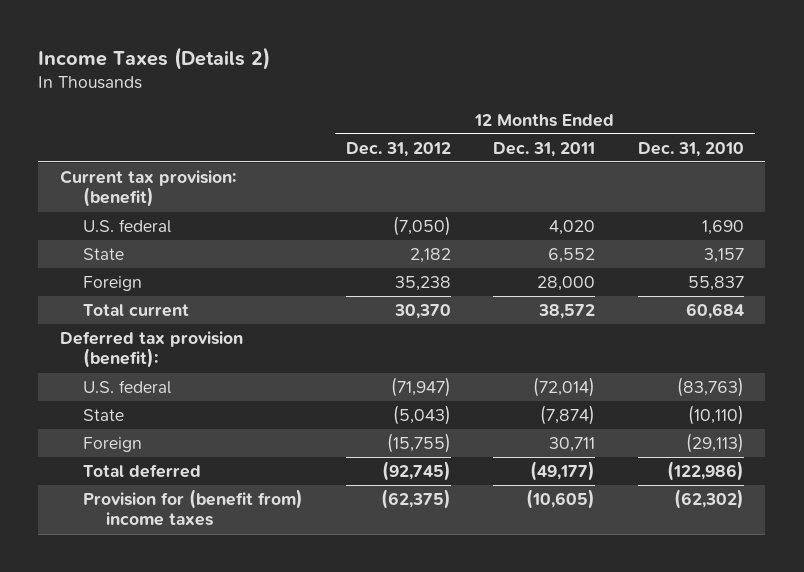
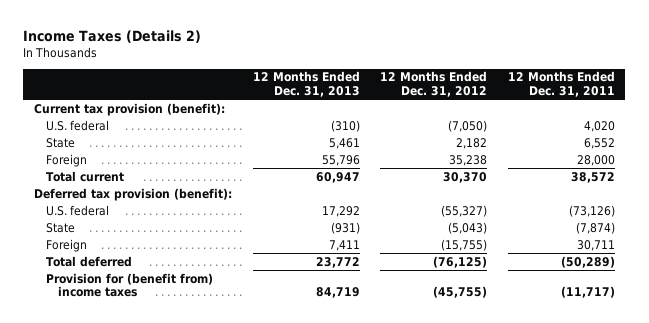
[638,141,745,157] Dec. 31, 2010 -> none
none -> [252,71,360,97] 12 Months Ended Dec. 31, 2013
[59,169,236,208] Current tax provision: (benefit) -> [33,102,225,116] Current tax provision (benefit):
[390,376,451,397] (71,947) -> [441,204,488,217] (55,327)
[533,376,596,397] (72,014) -> [569,204,616,217] (73,126)
[381,460,451,481] (92,745) -> [433,255,488,268] (76,125)
[530,460,596,481] (49,177) -> [561,255,616,268] (50,289)
[380,488,451,509] (62,375) -> [433,286,488,299] (45,755)
[526,488,596,509] (10,605) -> [561,286,616,299] (11,717)

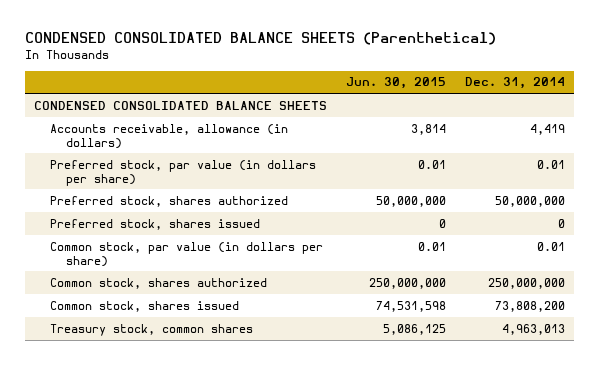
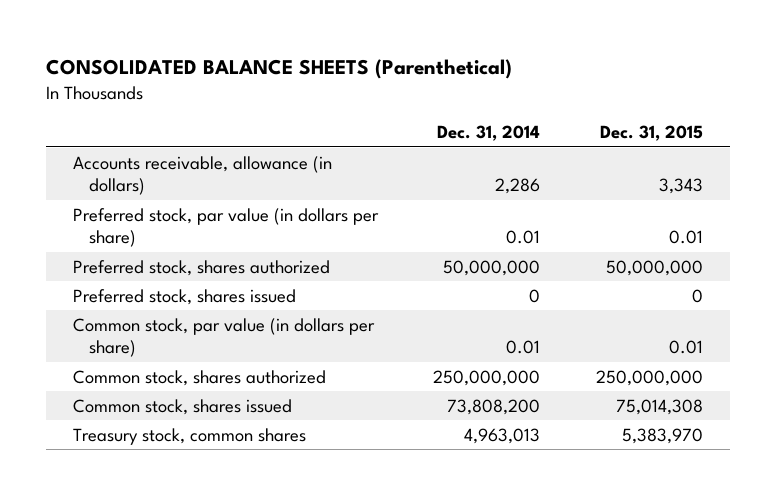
[24,32,496,46] CONDENSED CONSOLIDATED BALANCE SHEETS (Parenthetical) -> [45,59,512,80] CONSOLIDATED BALANCE SHEETS (Parenthetical)
[345,77,446,90] Jun. 30, 2015 -> none
none -> [599,125,703,142] Dec. 31, 2015
[34,100,328,110] CONDENSED CONSOLIDATED BALANCE SHEETS -> none
[529,123,565,135] 4,419 -> [495,178,541,195] 2,286

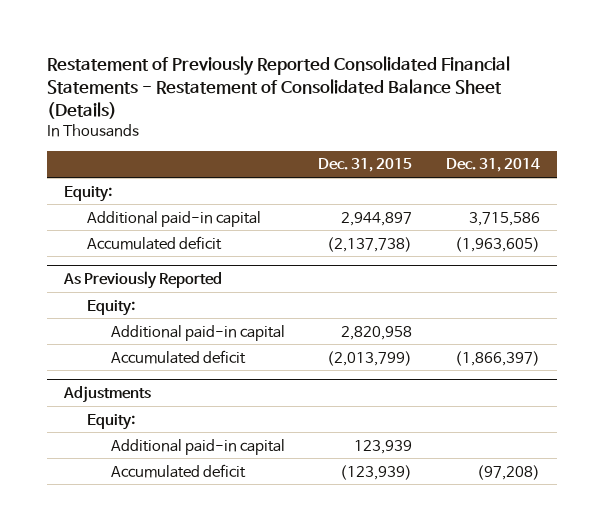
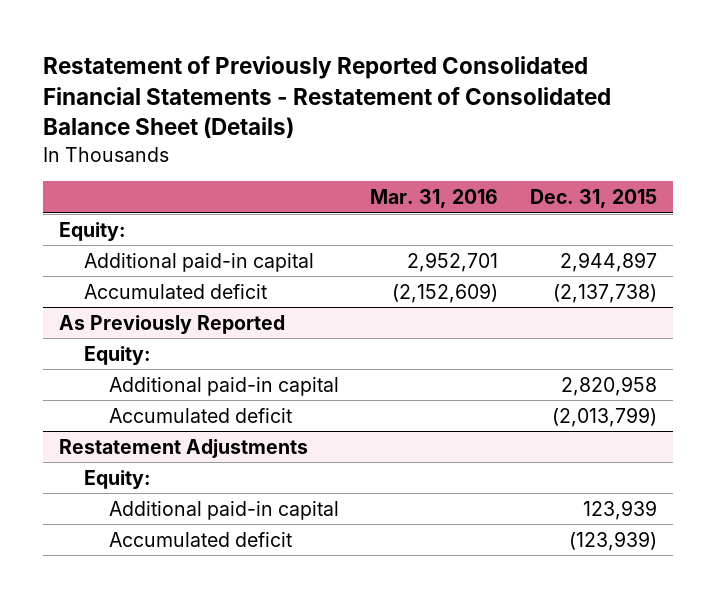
[446,158,541,173] Dec. 31, 2014 -> none
none -> [370,189,499,209] Mar. 31, 2016
[62,385,151,403] Adjustments -> [59,438,309,458] Restatement Adjustments

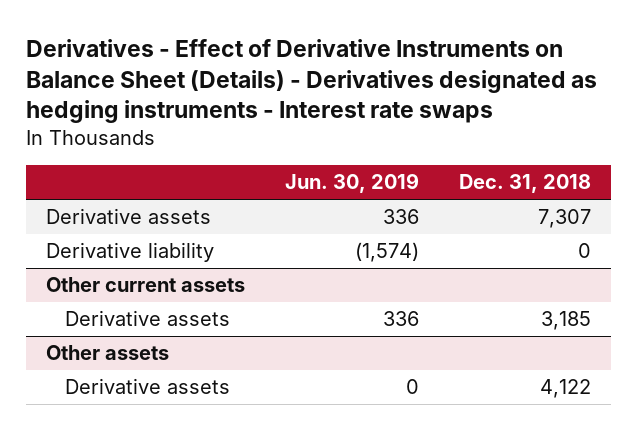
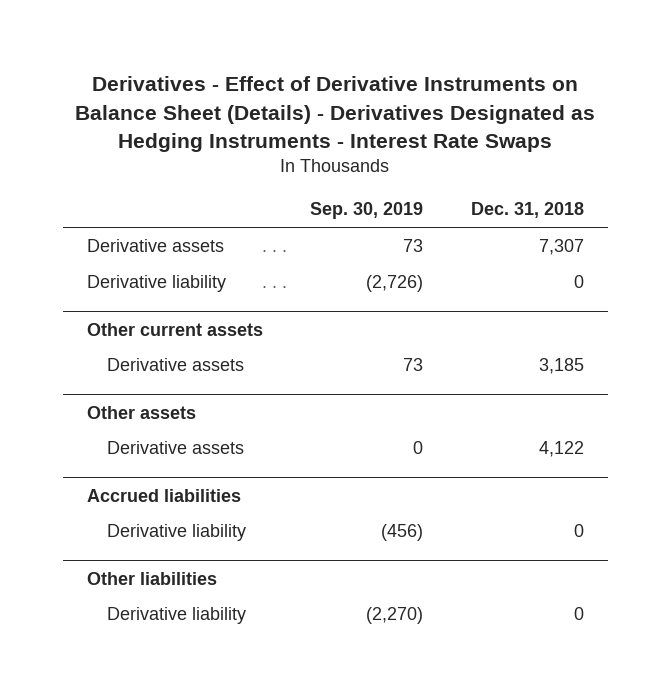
[25,38,597,124] Derivatives - Effect of Derivative Instruments on Balance Sheet (Details) - Derivatives designated as hedging instruments - Interest rate swaps -> [75,76,596,152] Derivatives - Effect of Derivative Instruments on Balance Sheet (Details) - Derivatives Designated as Hedging Instruments - Interest Rate Swaps
[284,173,419,194] Jun. 30, 2019 -> none
none -> [310,202,424,220] Sep. 30, 2019
none -> [86,488,241,502] Accrued liabilities
none -> [106,524,246,542] Derivative liability
none -> [86,571,217,585] Other liabilities
none -> [106,607,246,625] Derivative liability

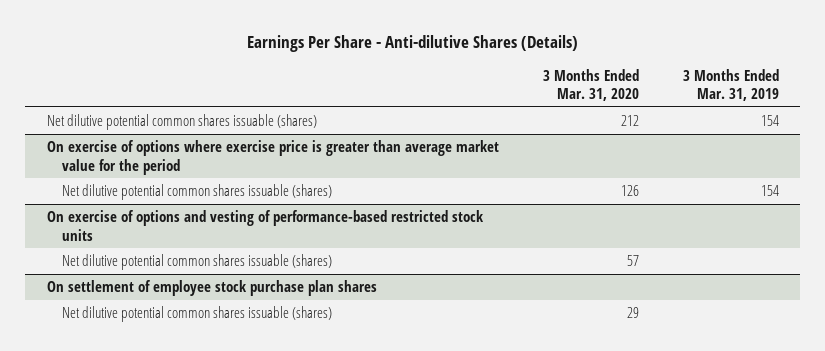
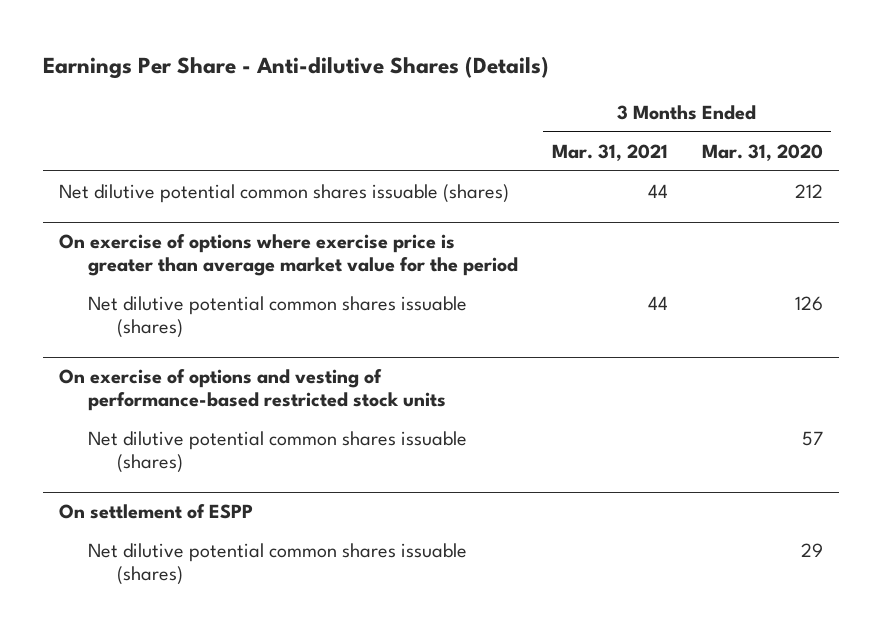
[682,68,779,101] 3 Months Ended Mar. 31, 2019 -> none
none -> [551,143,668,161] Mar. 31, 2021
[46,280,377,297] On settlement of employee stock purchase plan shares -> [59,504,254,520] On settlement of ESPP

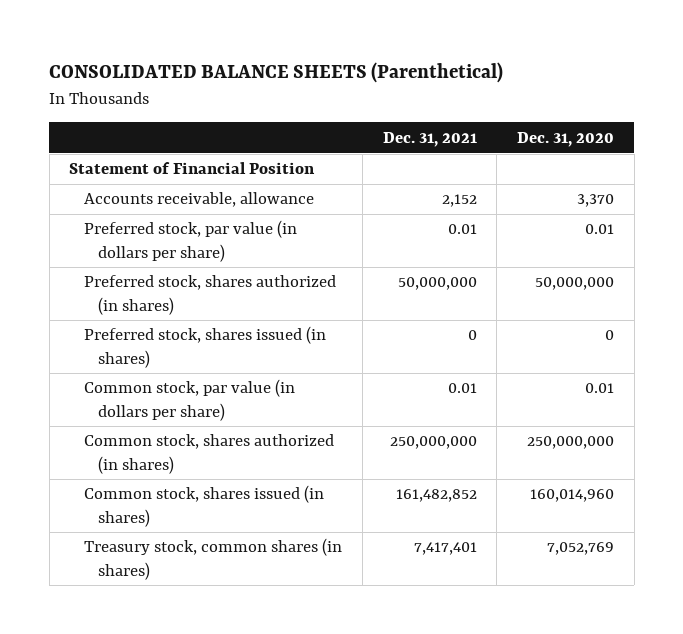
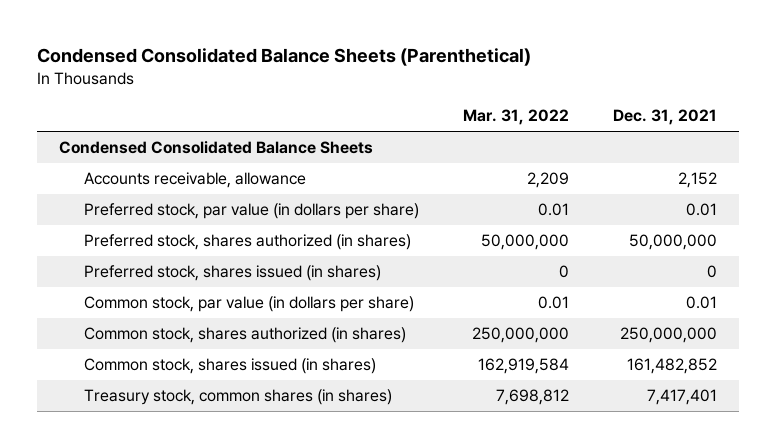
[49,62,504,84] CONSOLIDATED BALANCE SHEETS (Parenthetical) -> [36,47,531,66] Condensed Consolidated Balance Sheets (Parenthetical)
[517,131,615,147] Dec. 31, 2020 -> none
none -> [462,109,569,126] Mar. 31, 2022
[69,162,316,175] Statement of Financial Position -> [58,141,373,155] Condensed Consolidated Balance Sheets

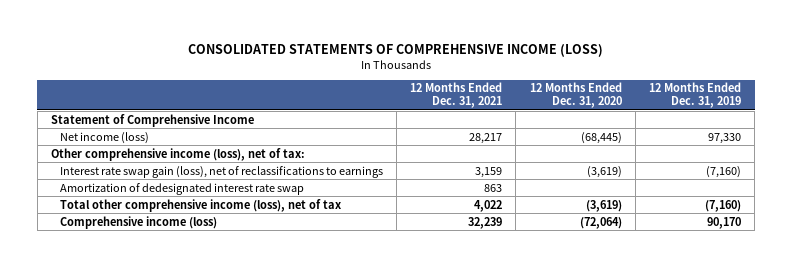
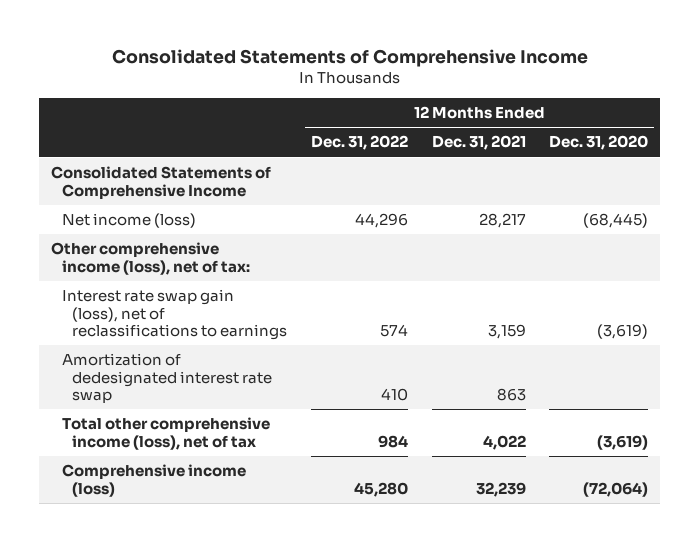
[187,44,603,58] CONSOLIDATED STATEMENTS OF COMPREHENSIVE INCOME (LOSS) -> [111,48,588,67] Consolidated Statements of Comprehensive Income
[648,82,741,109] 12 Months Ended Dec. 31, 2019 -> none
none -> [310,135,408,151] Dec. 31, 2022
[50,113,254,127] Statement of Comprehensive Income -> [51,166,272,199] Consolidated Statements of Comprehensive Income

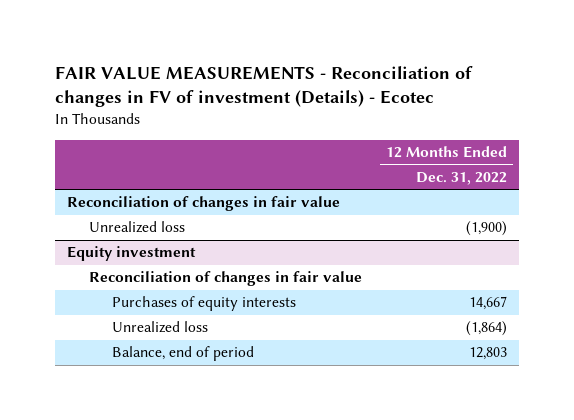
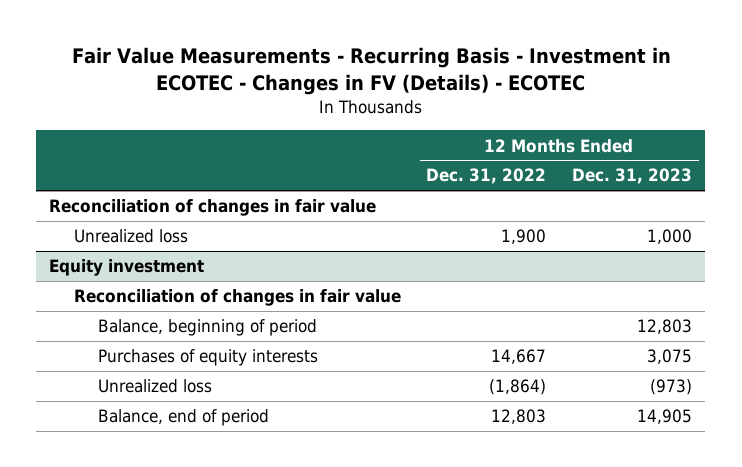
[54,65,473,108] FAIR VALUE MEASUREMENTS - Reconciliation of changes in FV of investment (Details) - Ecotec -> [71,46,671,95] Fair Value Measurements - Recurring Basis - Investment in ECOTEC - Changes in FV (Details) - ECOTEC
none -> [572,168,693,185] Dec. 31, 2023
[466,221,508,237] (1,900) -> [501,229,547,245] 1,900
none -> [98,319,318,337] Balance, beginning of period

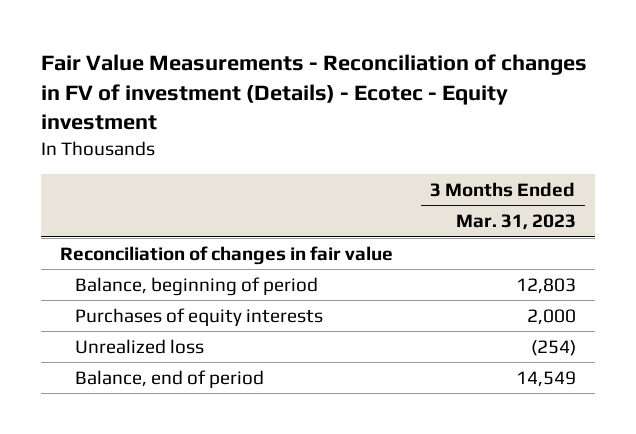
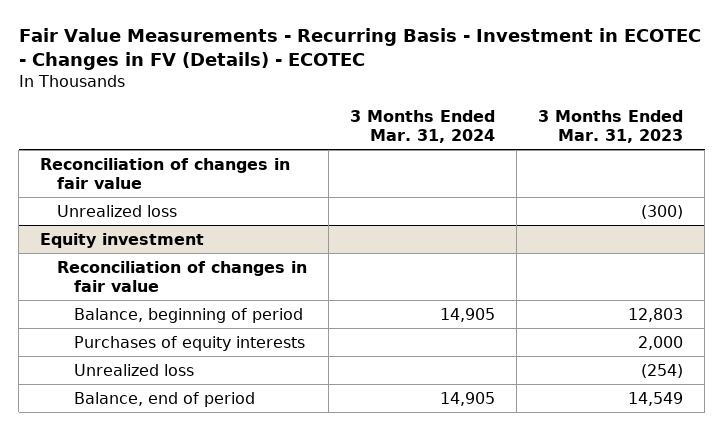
[40,54,587,131] Fair Value Measurements - Reconciliation of changes in FV of investment (Details) - Ecotec - Equity investment -> [18,28,701,71] Fair Value Measurements - Recurring Basis - Investment in ECOTEC - Changes in FV (Details) - ECOTEC
none -> [350,109,496,143] 3 Months Ended Mar. 31, 2024
none -> [57,204,178,217] Unrealized loss
none -> [40,232,205,248] Equity investment
none -> [57,260,308,292] Reconciliation of changes in fair value

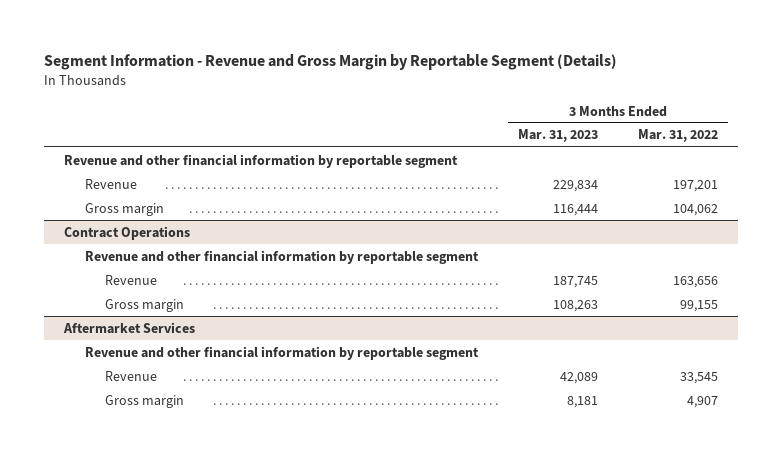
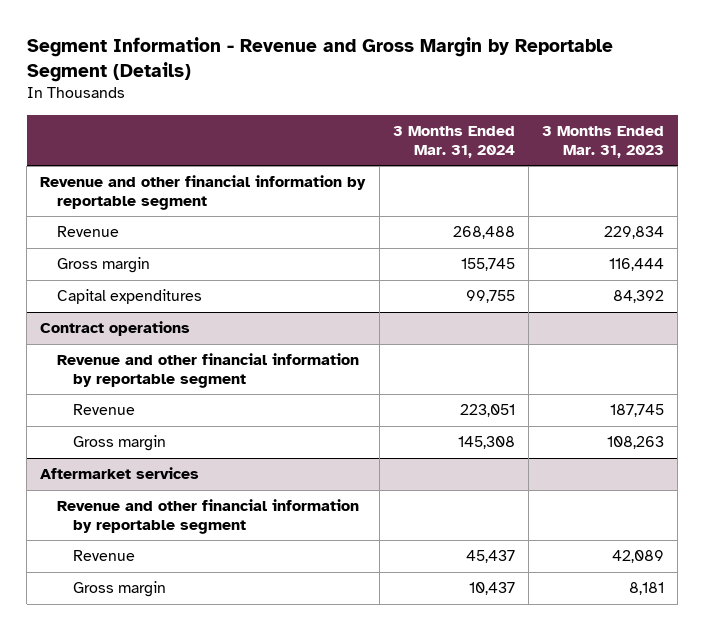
[638,129,719,143] Mar. 31, 2022 -> none
none -> [392,125,515,158] 3 Months Ended Mar. 31, 2024
none -> [56,289,202,305] Capital expenditures
[64,225,191,240] Contract Operations -> [40,321,191,337] Contract operations
[63,321,196,334] Aftermarket Services -> [40,467,200,480] Aftermarket services

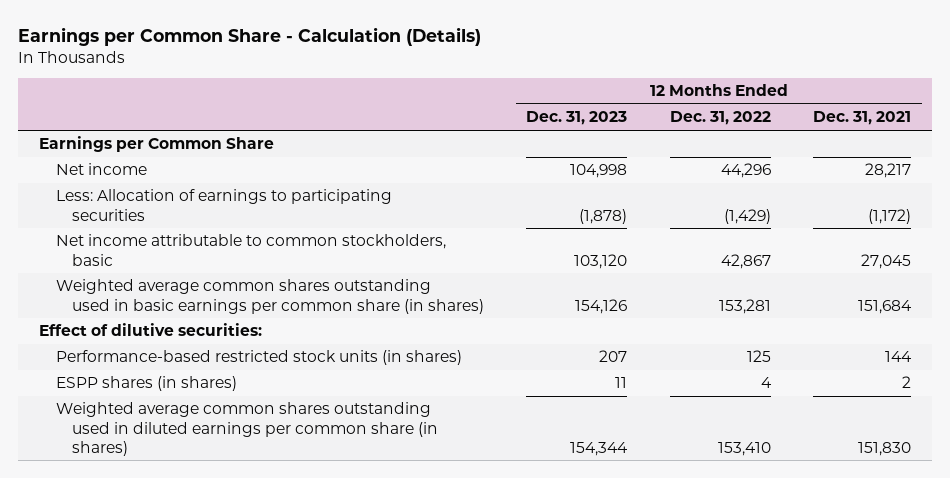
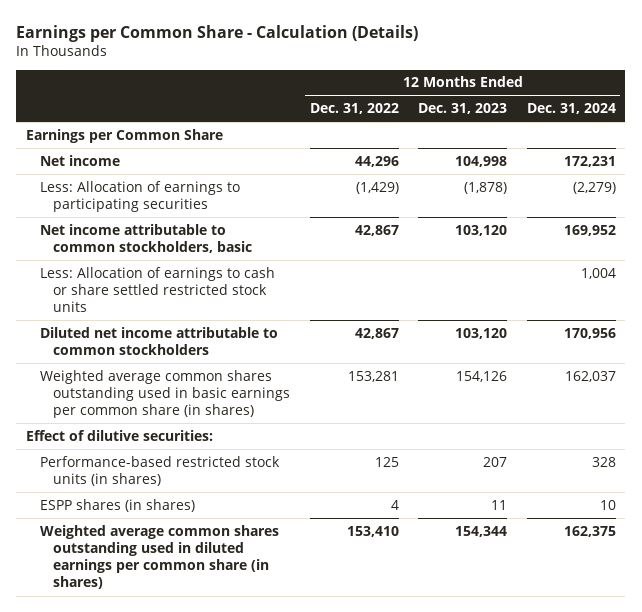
[813,111,912,126] Dec. 31, 2021 -> none
none -> [526,102,616,114] Dec. 31, 2024
none -> [39,266,275,313] Less: Allocation of earnings to cash or share settled restricted stock units
none -> [39,326,278,355] Diluted net income attributable to common stockholders

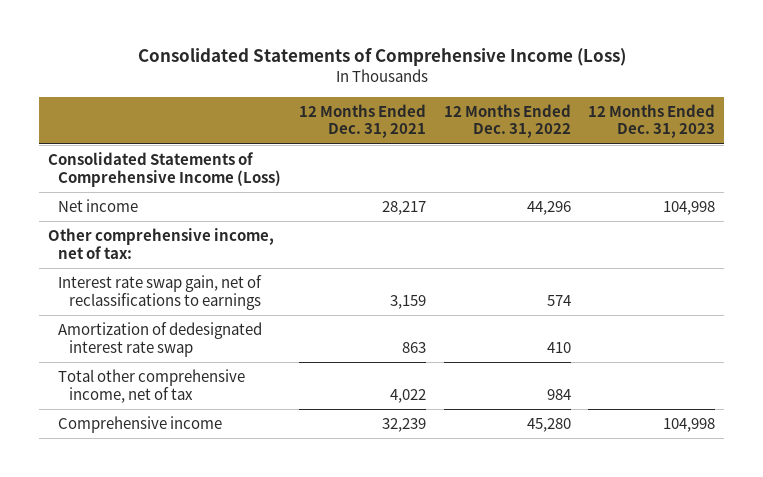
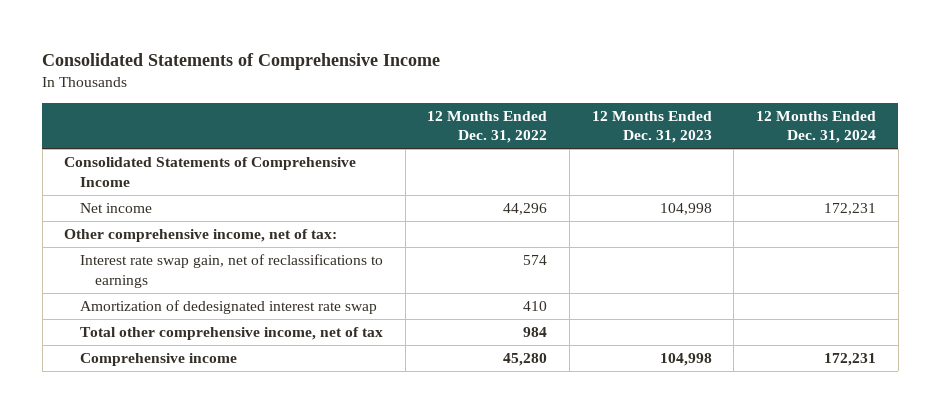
[137,48,626,67] Consolidated Statements of Comprehensive Income (Loss) -> [42,53,441,71] Consolidated Statements of Comprehensive Income
[299,103,427,139] 12 Months Ended Dec. 31, 2021 -> none
none -> [755,110,876,144] 12 Months Ended Dec. 31, 2024
[47,151,282,187] Consolidated Statements of Comprehensive Income (Loss) -> [64,157,357,187] Consolidated Statements of Comprehensive Income

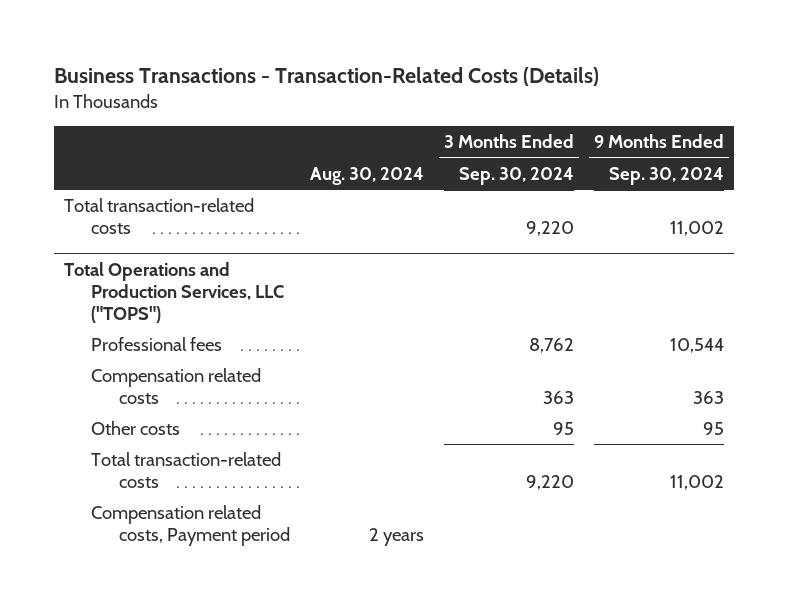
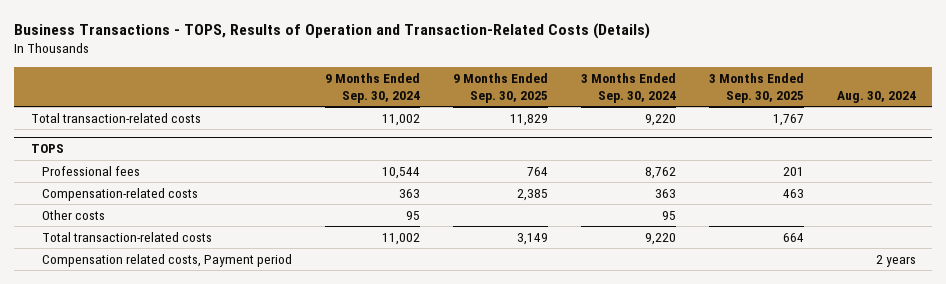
[53,66,599,86] Business Transactions - Transaction-Related Costs (Details) -> [14,23,651,40] Business Transactions - TOPS, Results of Operation and Transaction-Related Costs (Details)
none -> [452,72,548,103] 9 Months Ended Sep. 30, 2025
none -> [708,72,804,103] 3 Months Ended Sep. 30, 2025
[63,262,285,323] Total Operations and Production Services, LLC ("TOPS") -> [30,144,64,154] TOPS
[91,368,262,404] Compensation related costs -> [41,188,198,202] Compensation-related costs

